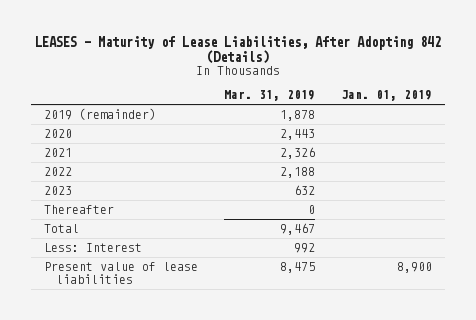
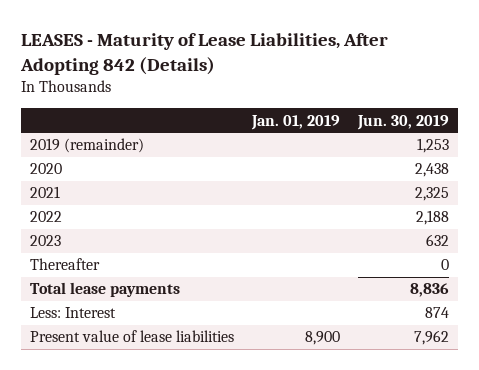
[224,89,316,101] Mar. 31, 2019 -> none
none -> [356,114,449,130] Jun. 30, 2019
[44,224,80,234] Total -> [30,282,181,298] Total lease payments

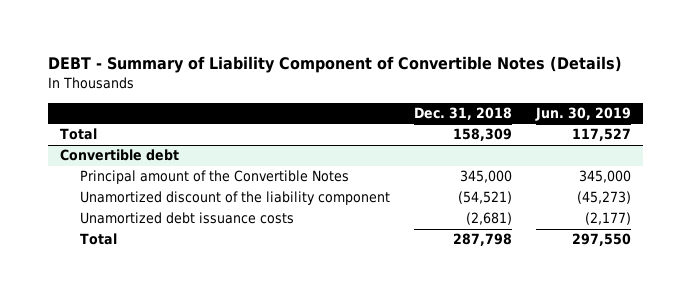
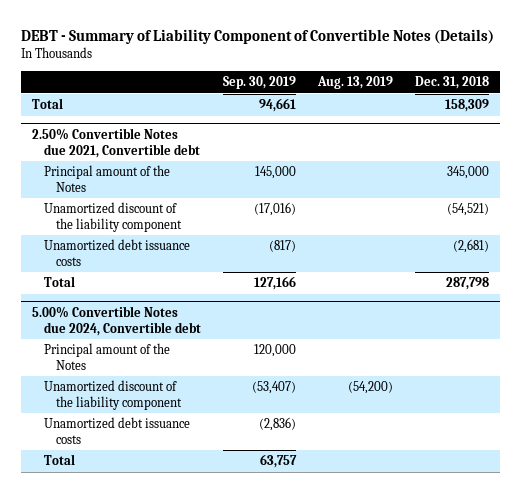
[535,107,632,122] Jun. 30, 2019 -> none
none -> [223,76,297,90] Sep. 30, 2019
none -> [317,76,394,90] Aug. 13, 2019
[59,149,179,162] Convertible debt -> [31,128,200,158] 2.50% Convertible Notes due 2021, Convertible debt
[80,170,350,185] Principal amount of the Convertible Notes -> [43,165,170,192] Principal amount of the Notes
none -> [31,306,201,336] 5.00% Convertible Notes due 2024, Convertible debt
none -> [43,343,170,370] Principal amount of the Notes
none -> [43,380,183,410] Unamortized discount of the liability component
none -> [43,417,190,444] Unamortized debt issuance costs
none -> [43,454,75,466] Total

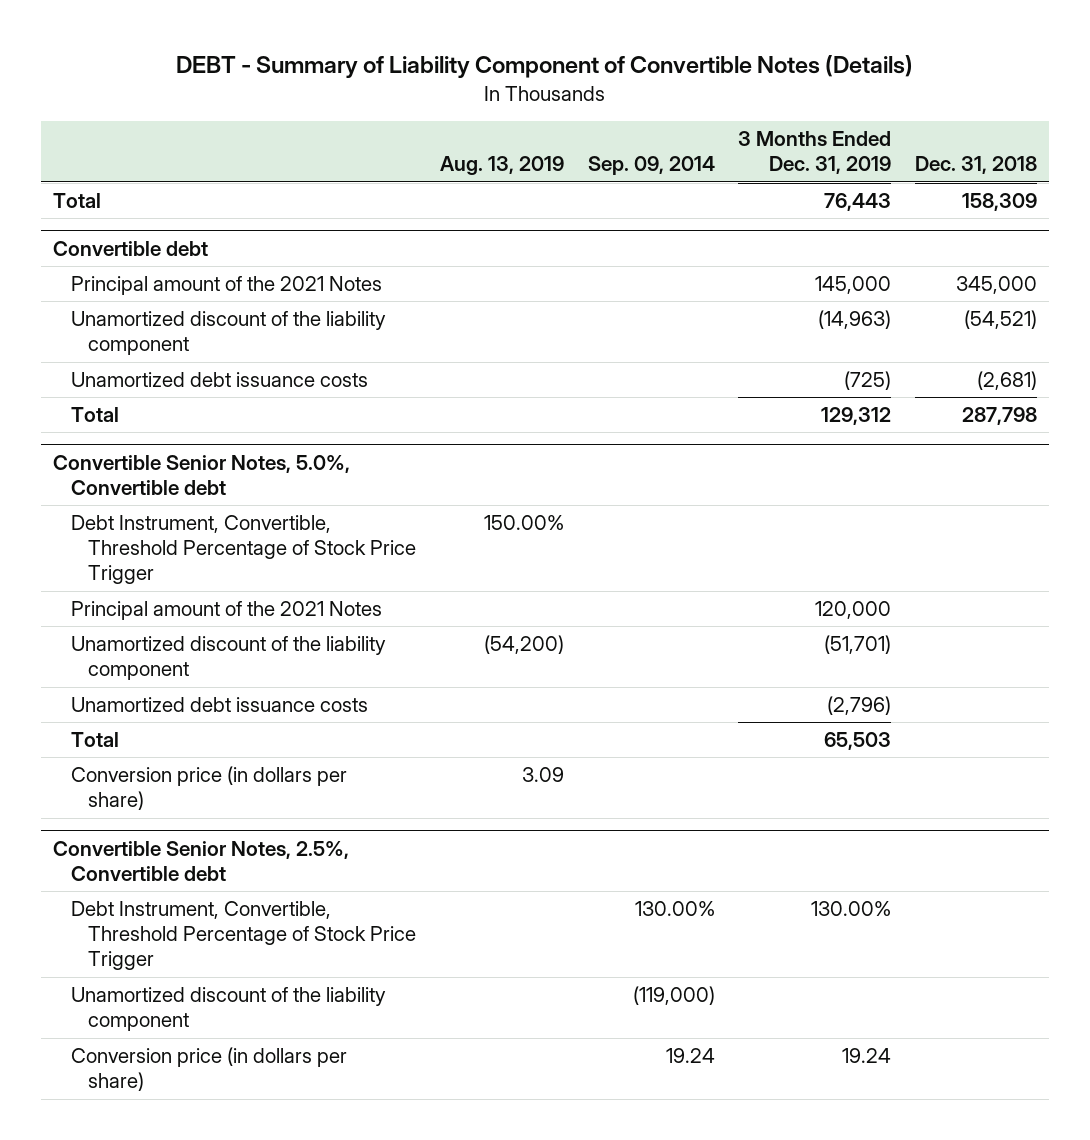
[223,76,297,90] Sep. 30, 2019 -> none
none -> [587,156,715,176] Sep. 09, 2014
none -> [738,131,892,175] 3 Months Ended Dec. 31, 2019
[31,128,200,158] 2.50% Convertible Notes due 2021, Convertible debt -> [53,240,209,256] Convertible debt
[43,165,170,192] Principal amount of the Notes -> [70,276,382,296] Principal amount of the 2021 Notes
[31,306,201,336] 5.00% Convertible Notes due 2024, Convertible debt -> [53,454,351,495] Convertible Senior Notes, 5.0%, Convertible debt
none -> [70,515,417,585] Debt Instrument, Convertible, Threshold Percentage of Stock Price Trigger
[43,343,170,370] Principal amount of the Notes -> [70,601,382,621] Principal amount of the 2021 Notes
none -> [70,766,347,811] Conversion price (in dollars per share)
none -> [53,840,350,881] Convertible Senior Notes, 2.5%, Convertible debt
none -> [70,901,417,971] Debt Instrument, Convertible, Threshold Percentage of Stock Price Trigger
none -> [70,987,386,1032] Unamortized discount of the liability component
none -> [70,1047,347,1092] Conversion price (in dollars per share)

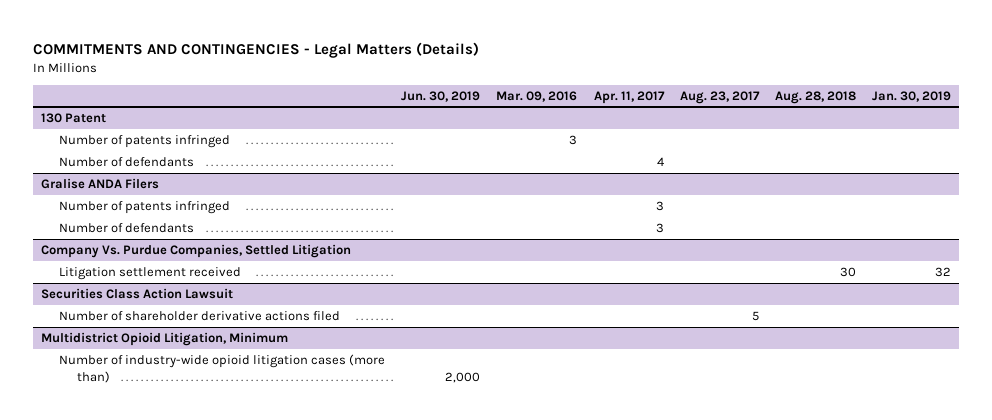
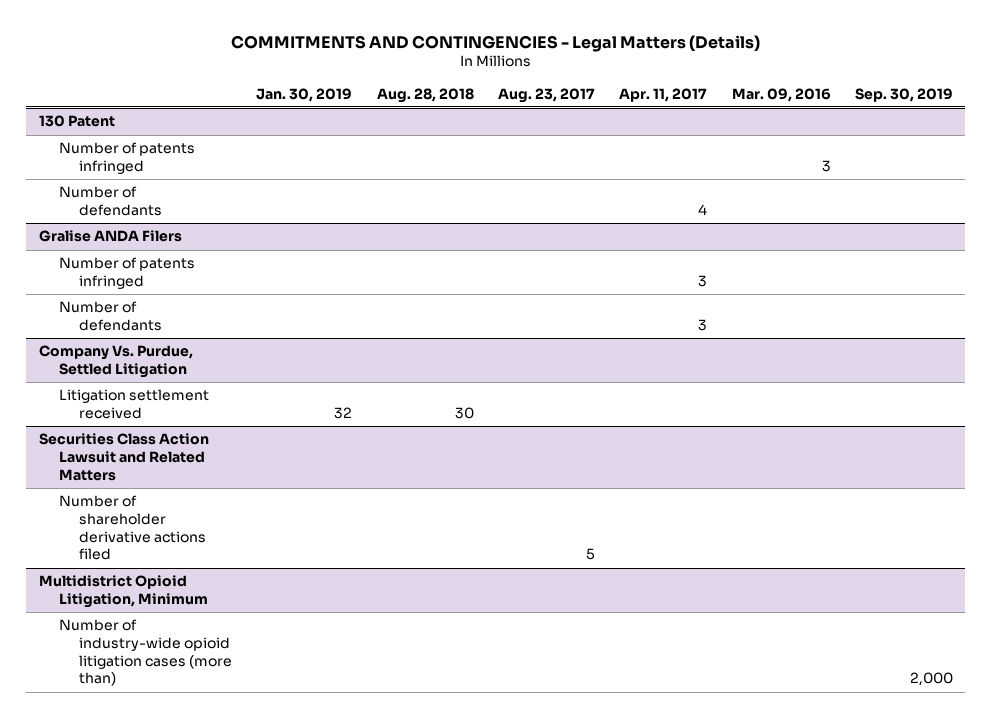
[401,90,481,102] Jun. 30, 2019 -> none
none -> [855,87,954,102] Sep. 30, 2019
[41,243,352,258] Company Vs. Purdue Companies, Settled Litigation -> [38,345,193,378] Company Vs. Purdue, Settled Litigation
[41,287,234,299] Securities Class Action Lawsuit -> [38,433,209,481] Securities Class Action Lawsuit and Related Matters

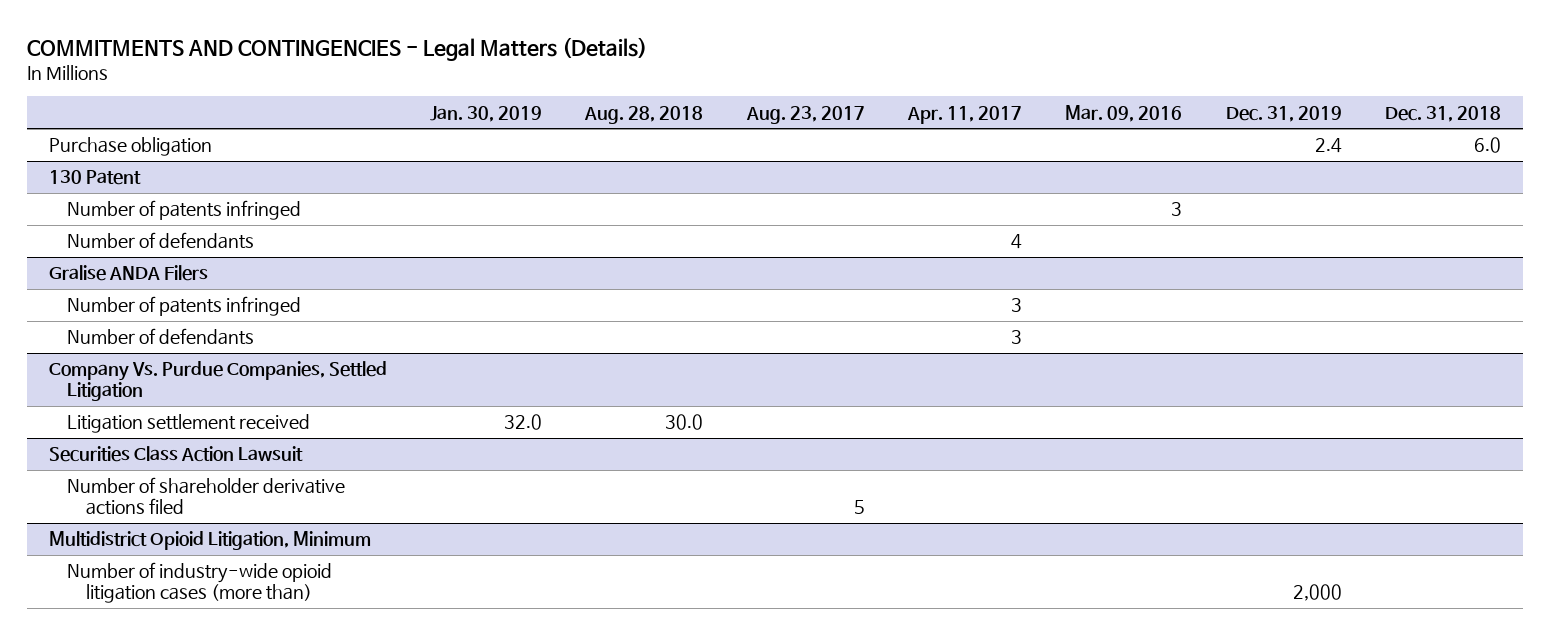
[855,87,954,102] Sep. 30, 2019 -> none
none -> [1225,105,1342,122] Dec. 31, 2019
none -> [1385,105,1502,122] Dec. 31, 2018
none -> [48,137,212,157] Purchase obligation
[38,345,193,378] Company Vs. Purdue, Settled Litigation -> [48,361,387,402] Company Vs. Purdue Companies, Settled Litigation
[334,406,353,419] 32 -> [503,414,542,431] 32.0
[454,406,474,419] 30 -> [665,414,704,431] 30.0
[38,433,209,481] Securities Class Action Lawsuit and Related Matters -> [48,446,303,463] Securities Class Action Lawsuit

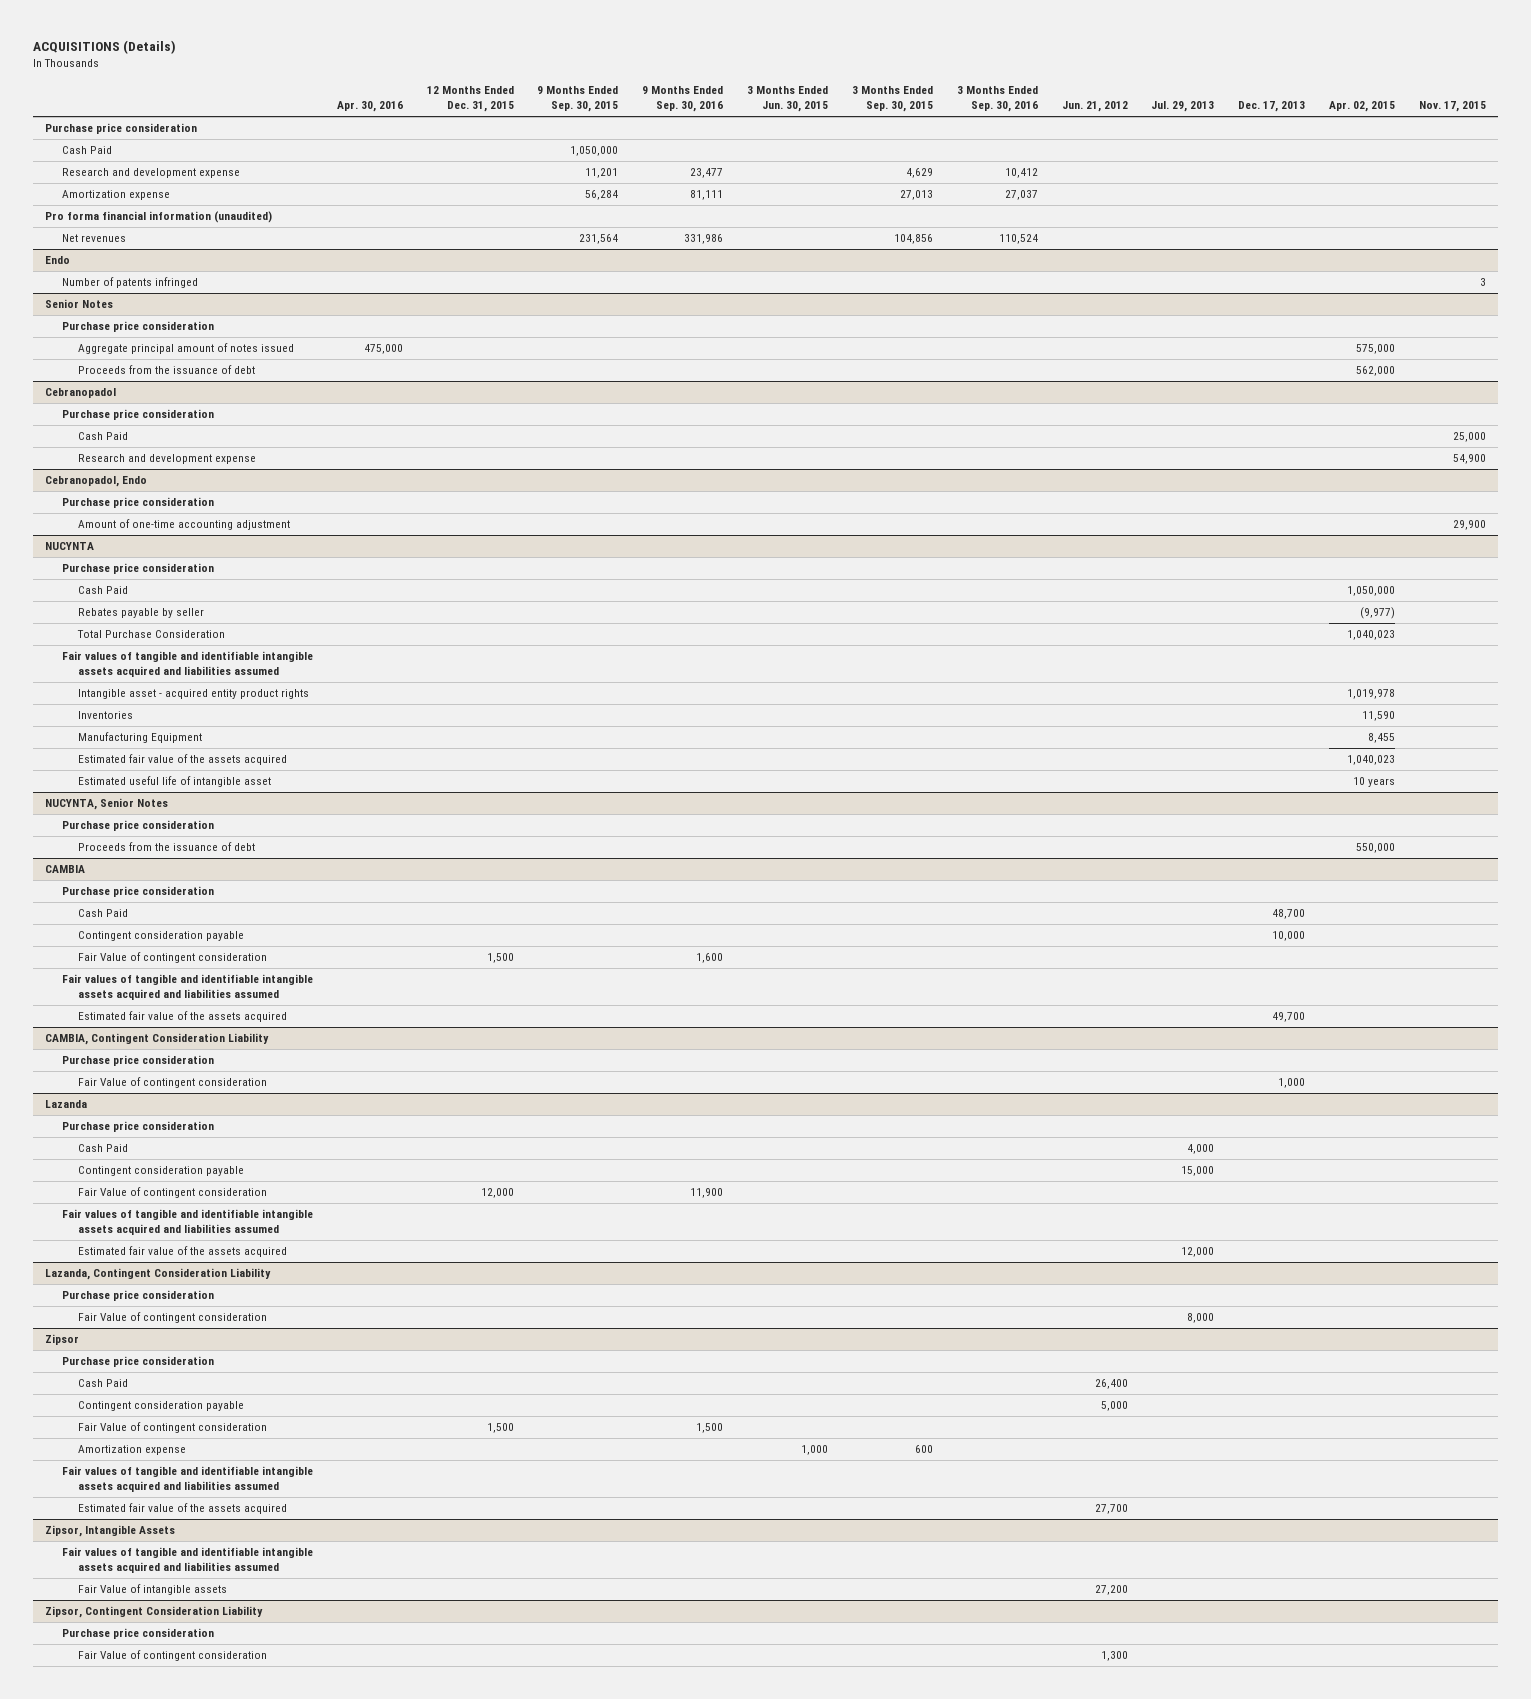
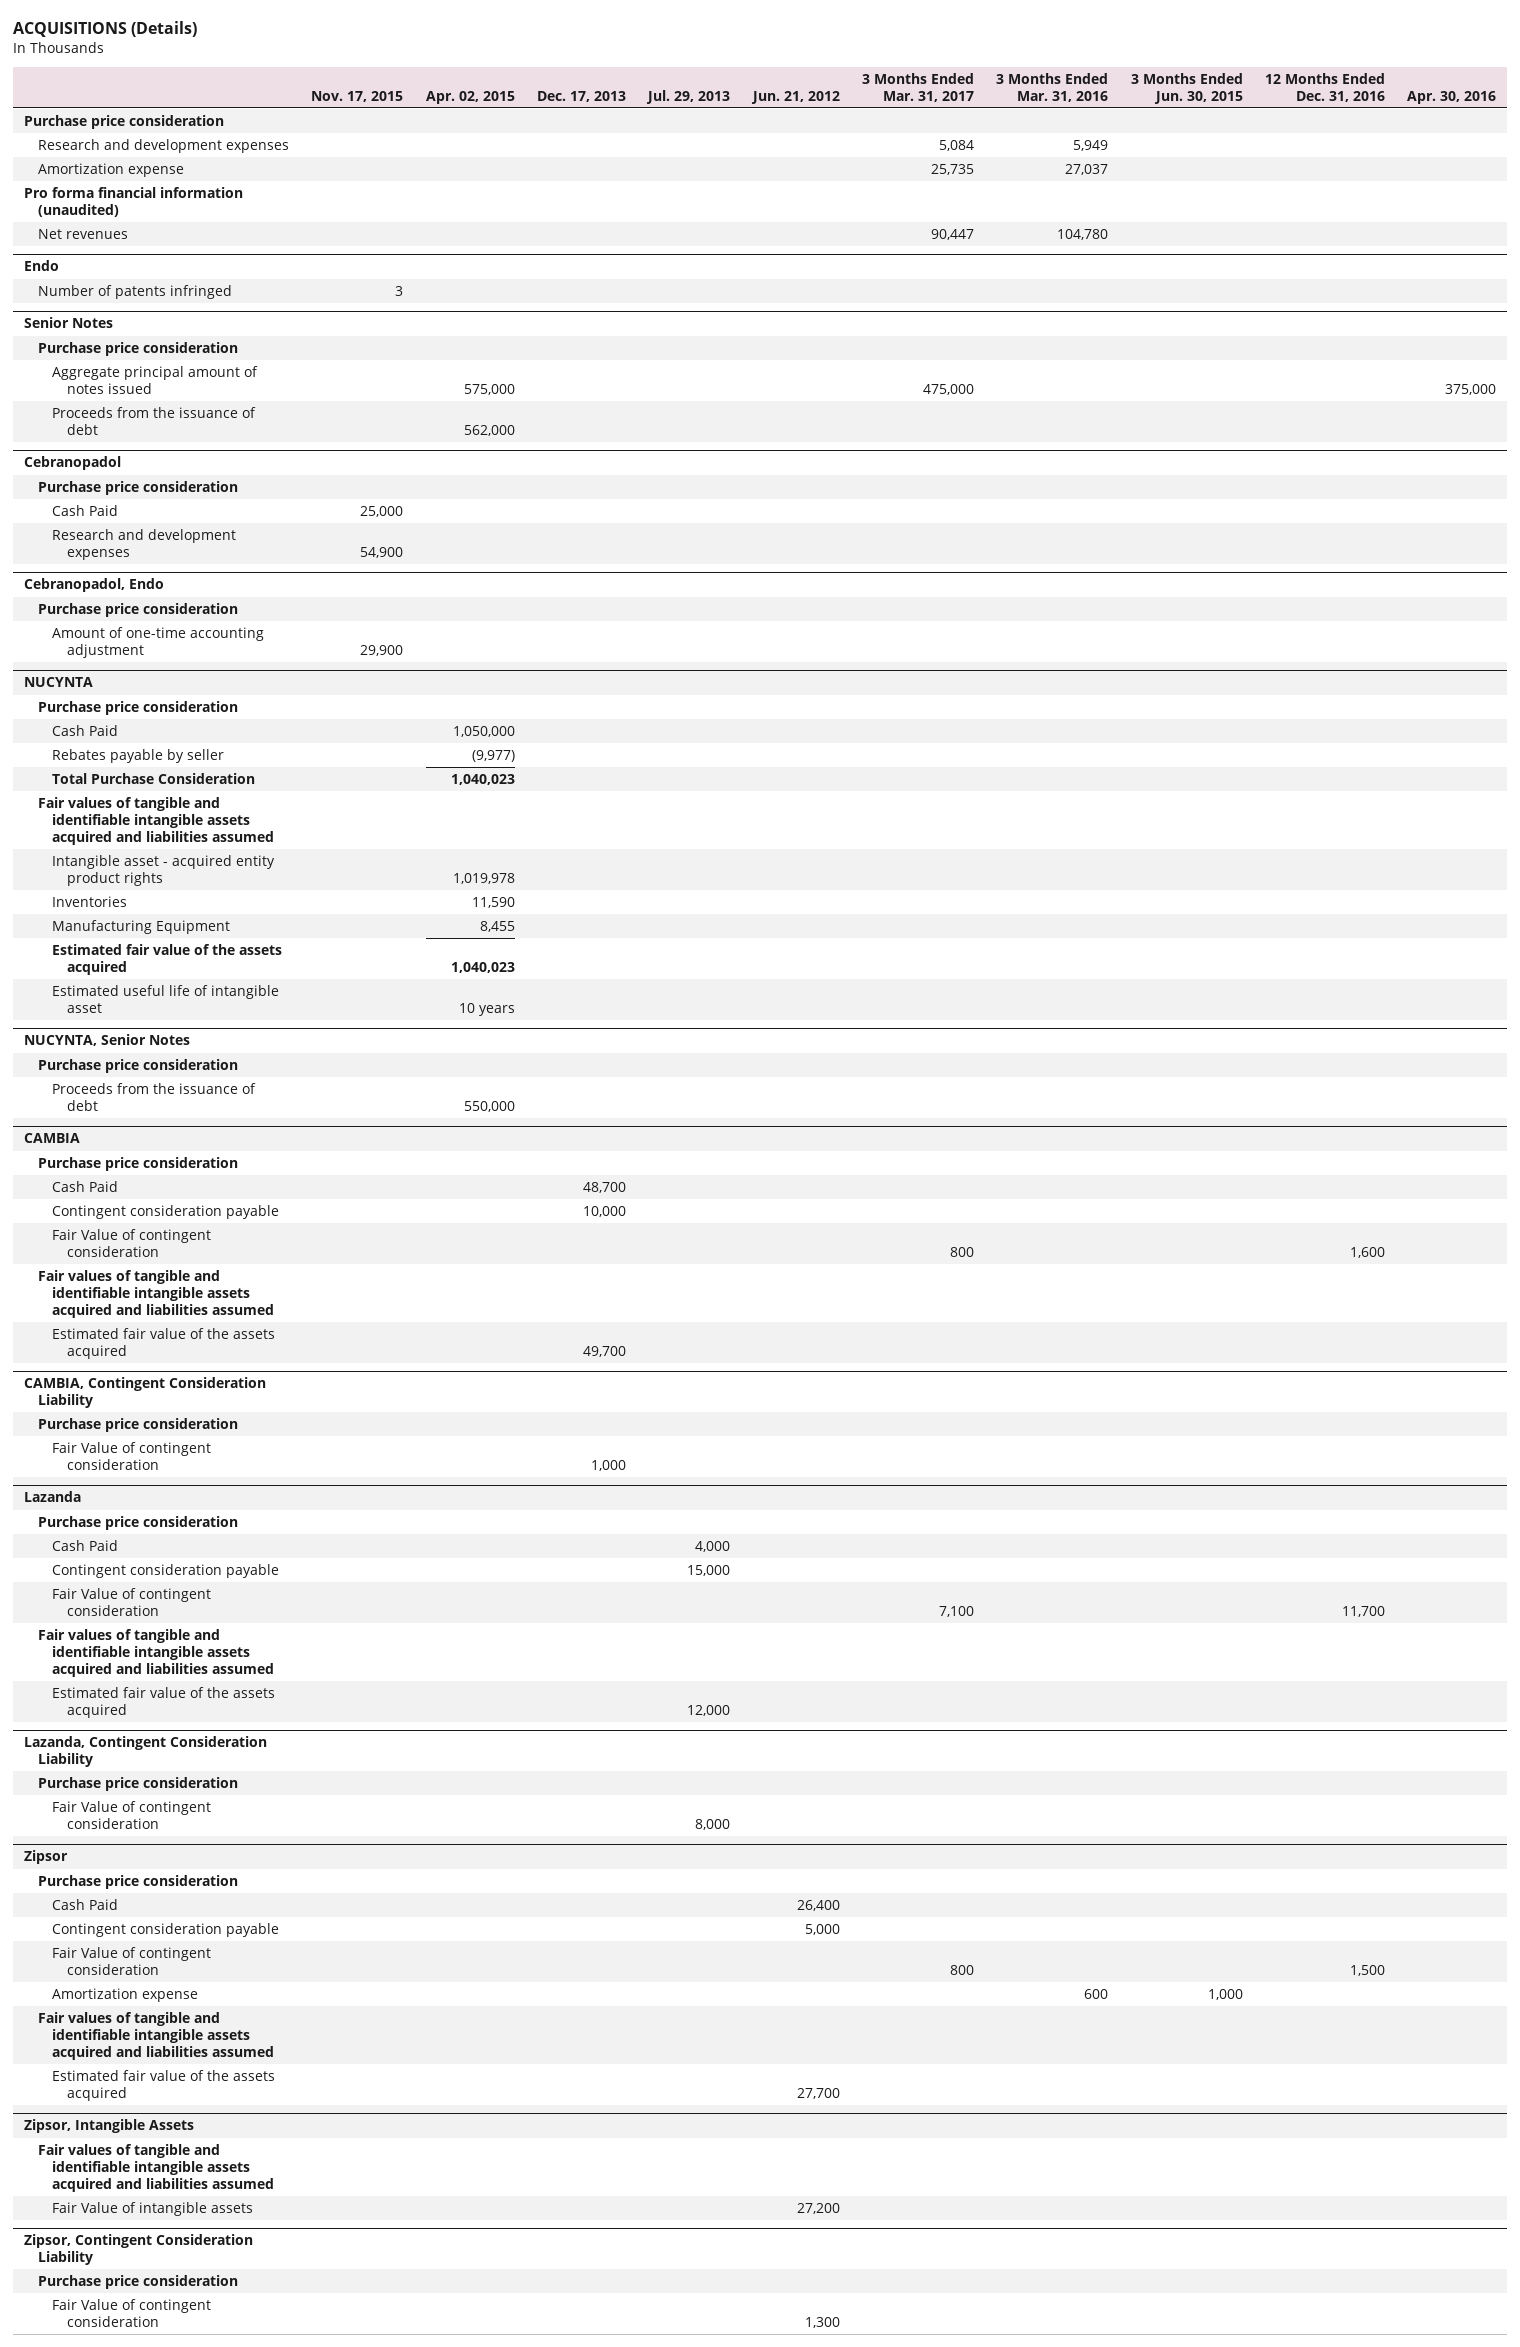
[426,85,514,112] 12 Months Ended Dec. 31, 2015 -> none
[537,85,619,112] 9 Months Ended Sep. 30, 2015 -> none
[642,85,724,112] 9 Months Ended Sep. 30, 2016 -> none
[851,85,933,112] 3 Months Ended Sep. 30, 2015 -> none
[956,85,1038,112] 3 Months Ended Sep. 30, 2016 -> none
none -> [861,72,974,102] 3 Months Ended Mar. 31, 2017
none -> [996,72,1109,102] 3 Months Ended Mar. 31, 2016
none -> [1264,72,1385,102] 12 Months Ended Dec. 31, 2016
[61,146,112,155] Cash Paid -> none
[61,168,240,179] Research and development expense -> [38,138,290,153] Research and development expenses
[363,344,403,355] 475,000 -> [1445,383,1497,395] 375,000
[78,454,257,465] Research and development expense -> [52,528,237,560] Research and development expenses

